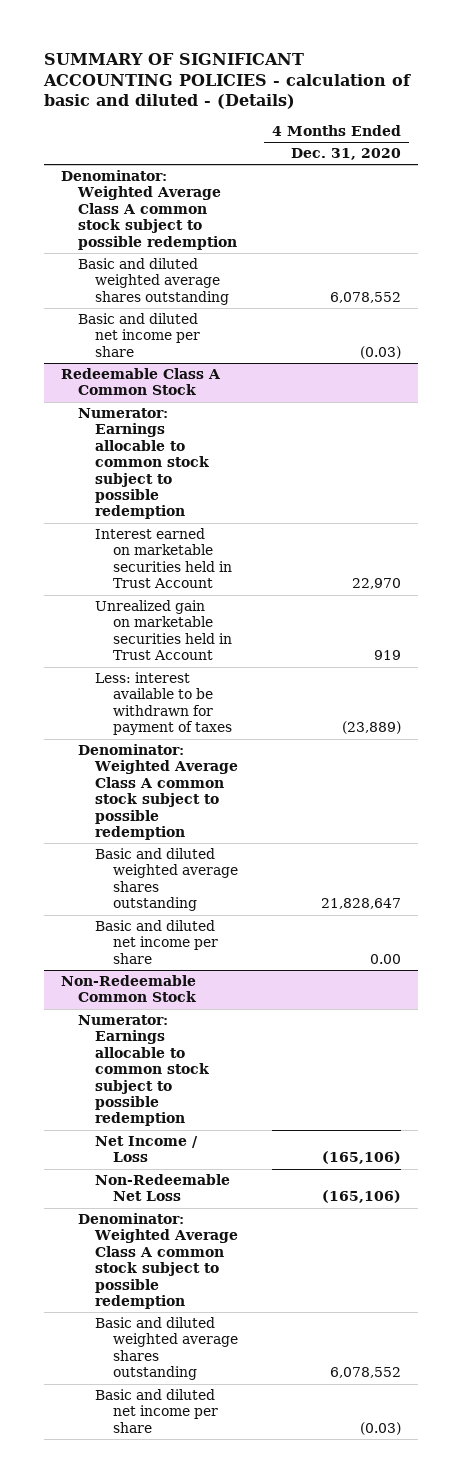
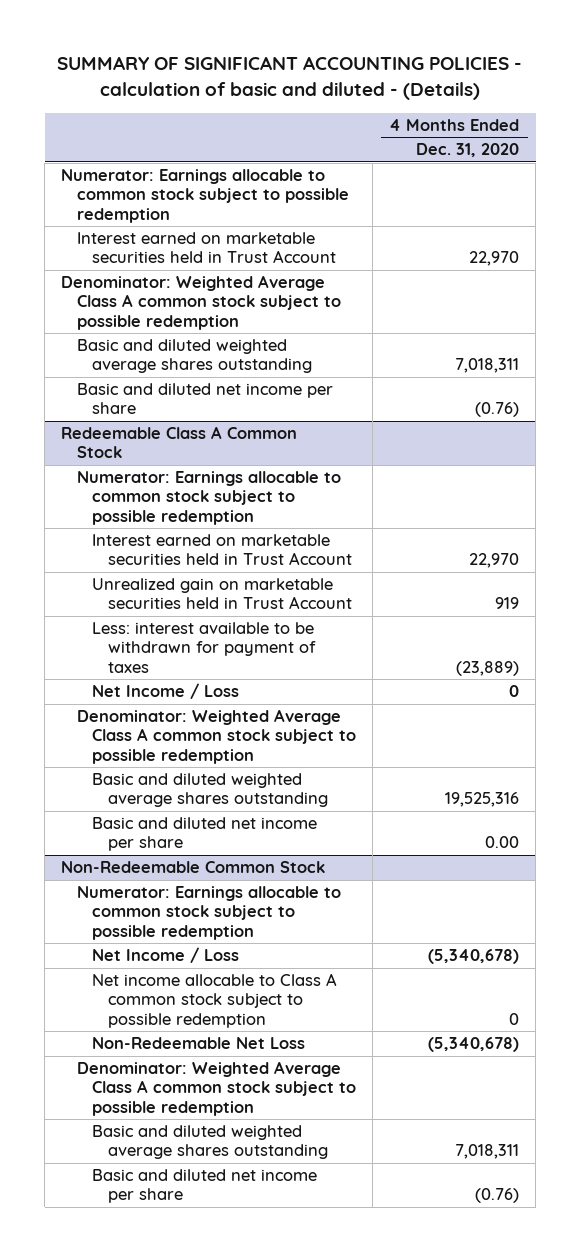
none -> [61,169,349,223] Numerator: Earnings allocable to common stock subject to possible redemption
none -> [76,232,337,264] Interest earned on marketable securities held in Trust Account
[330,291,402,303] 6,078,552 -> [455,358,520,374] 7,018,311
[360,345,402,359] (0.03) -> [475,402,520,418] (0.76)
none -> [92,683,240,700] Net Income / Loss
[321,898,402,910] 21,828,647 -> [445,792,520,808] 19,525,316
[322,1151,402,1165] (165,106) -> [428,949,520,965] (5,340,678)
none -> [92,973,338,1028] Net income allocable to Class A common stock subject to possible redemption
[322,1190,402,1204] (165,106) -> [428,1037,520,1053] (5,340,678)
[330,1367,402,1379] 6,078,552 -> [455,1144,520,1160] 7,018,311
[360,1421,402,1435] (0.03) -> [475,1188,520,1204] (0.76)

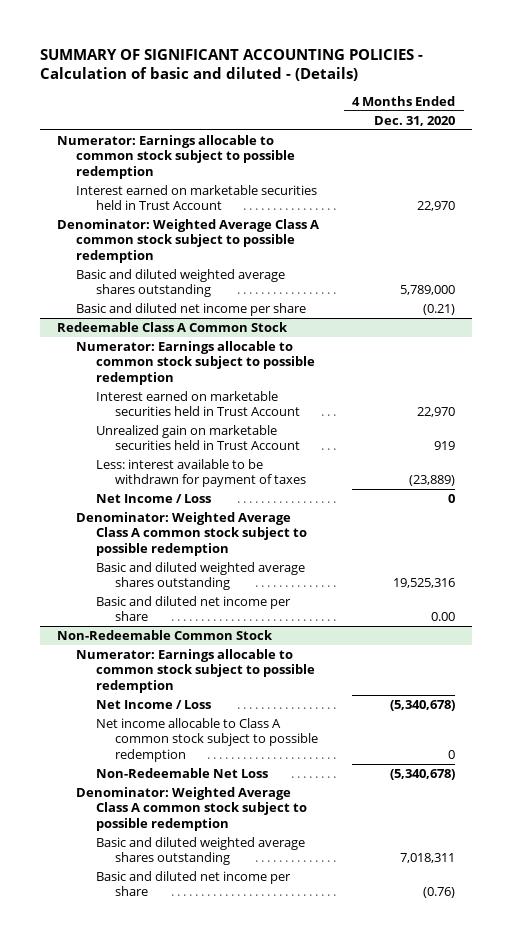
[57,56,523,101] SUMMARY OF SIGNIFICANT ACCOUNTING POLICIES - calculation of basic and diluted - (Details) -> [40,48,424,82] SUMMARY OF SIGNIFICANT ACCOUNTING POLICIES - Calculation of basic and diluted - (Details)
[455,358,520,374] 7,018,311 -> [400,285,456,296] 5,789,000
[475,402,520,418] (0.76) -> [423,303,456,315] (0.21)

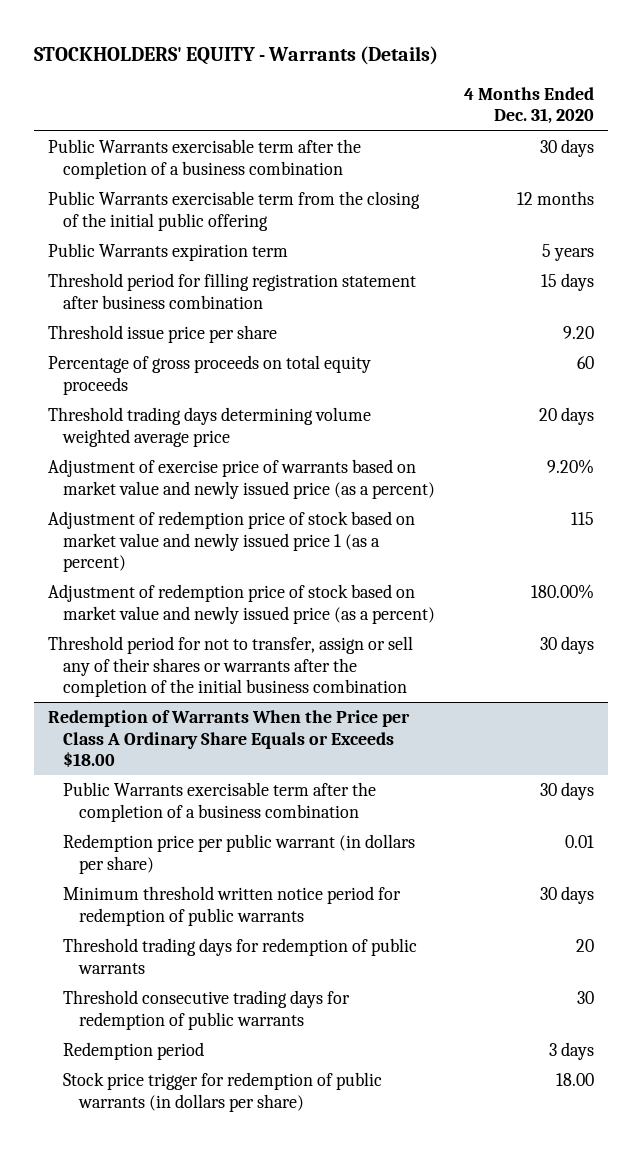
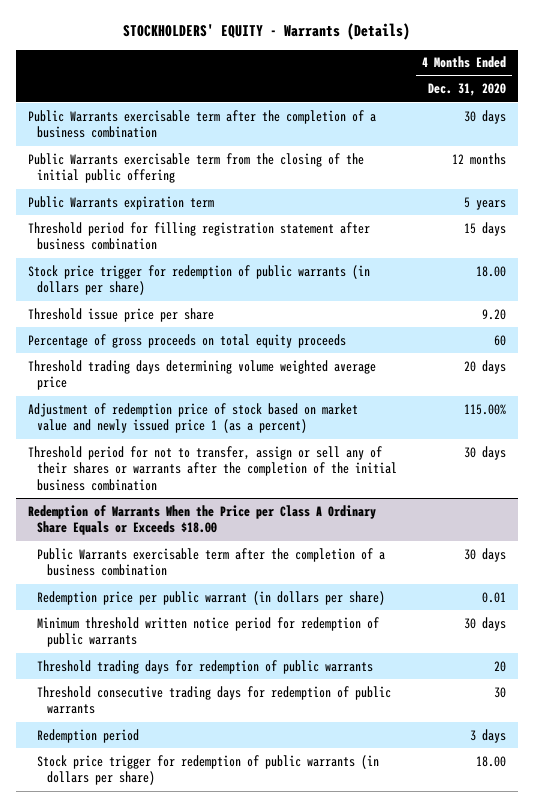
none -> [27,264,370,296] Stock price trigger for redemption of public warrants (in dollars per share)
[48,459,436,499] Adjustment of exercise price of warrants based on market value and newly issued price (as a percent) -> none
[48,584,436,624] Adjustment of redemption price of stock based on market value and newly issued price (as a percent) -> none
[570,512,594,526] 115 -> [463,403,506,415] 115.00%

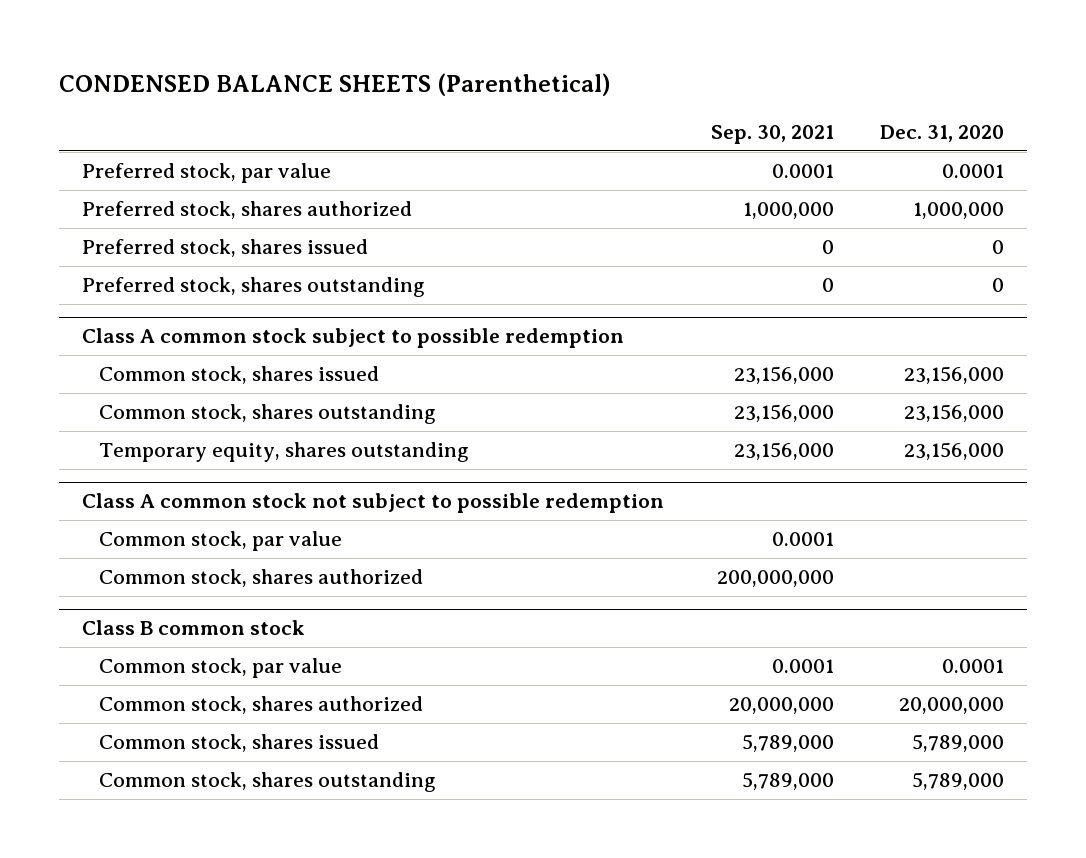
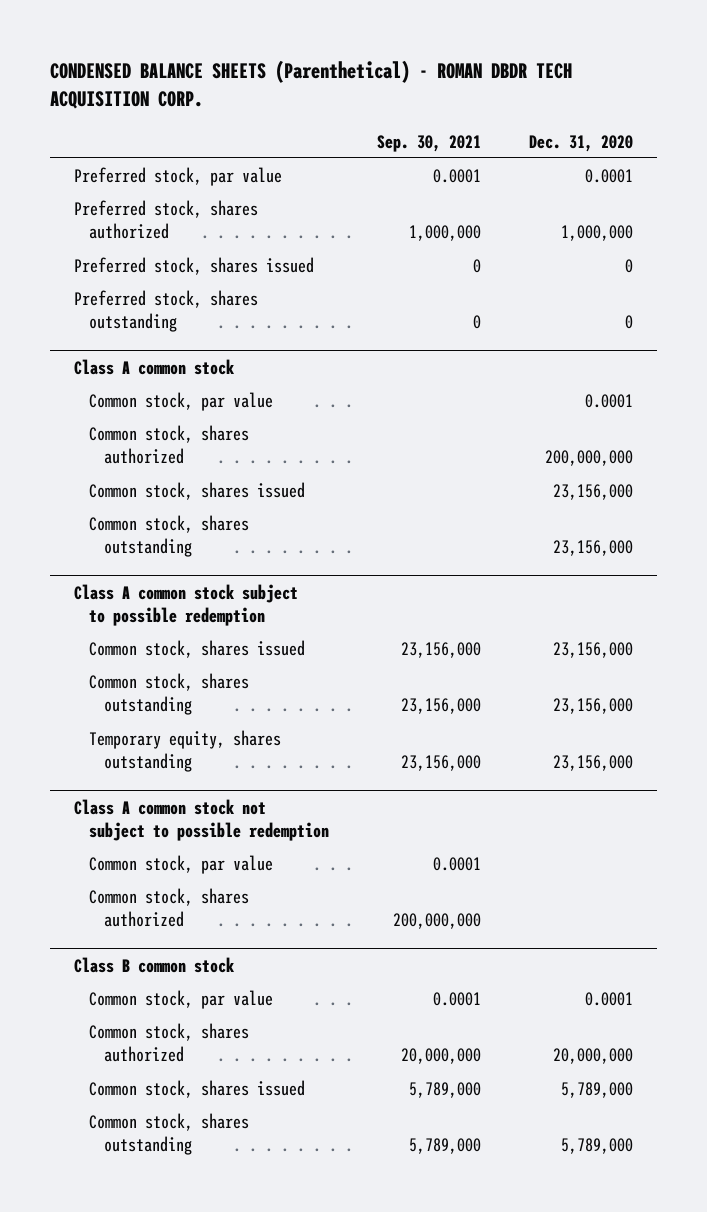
[59,72,612,96] CONDENSED BALANCE SHEETS (Parenthetical) -> [49,59,572,110] CONDENSED BALANCE SHEETS (Parenthetical) - ROMAN DBDR TECH ACQUISITION CORP.
none -> [73,358,235,375] Class A common stock
none -> [88,392,273,412] Common stock, par value
none -> [88,425,249,465] Common stock, shares authorized
none -> [88,482,305,501] Common stock, shares issued
none -> [88,515,249,558] Common stock, shares outstanding

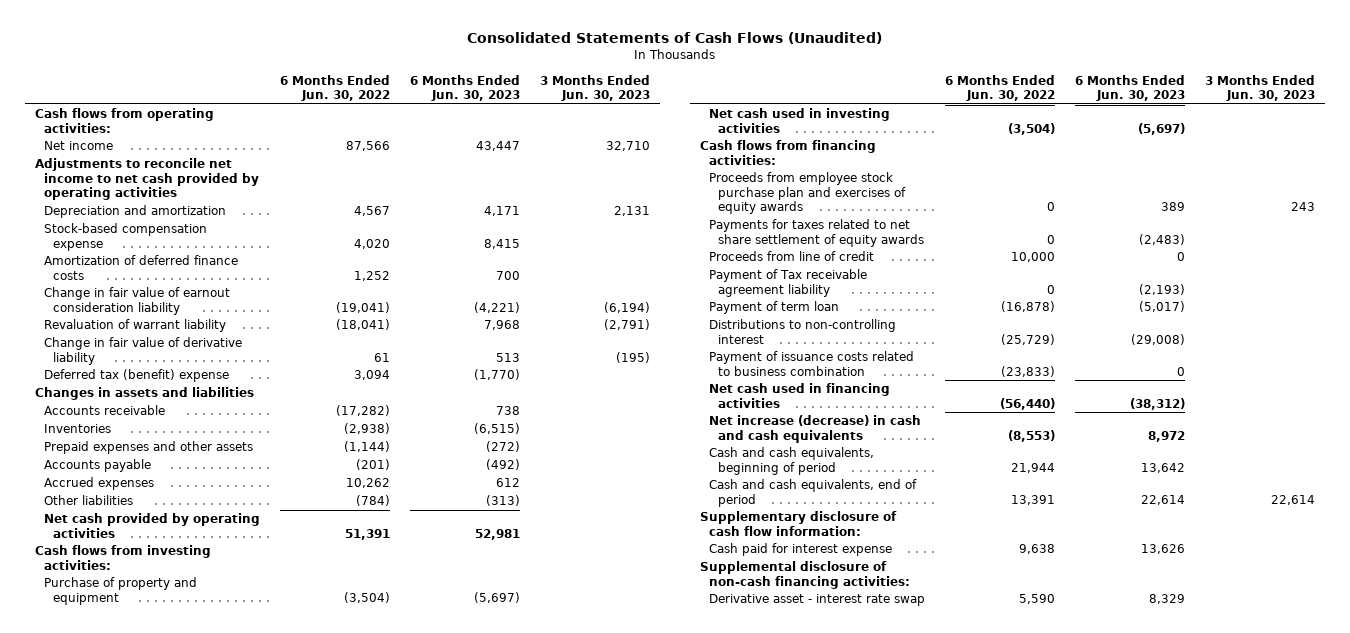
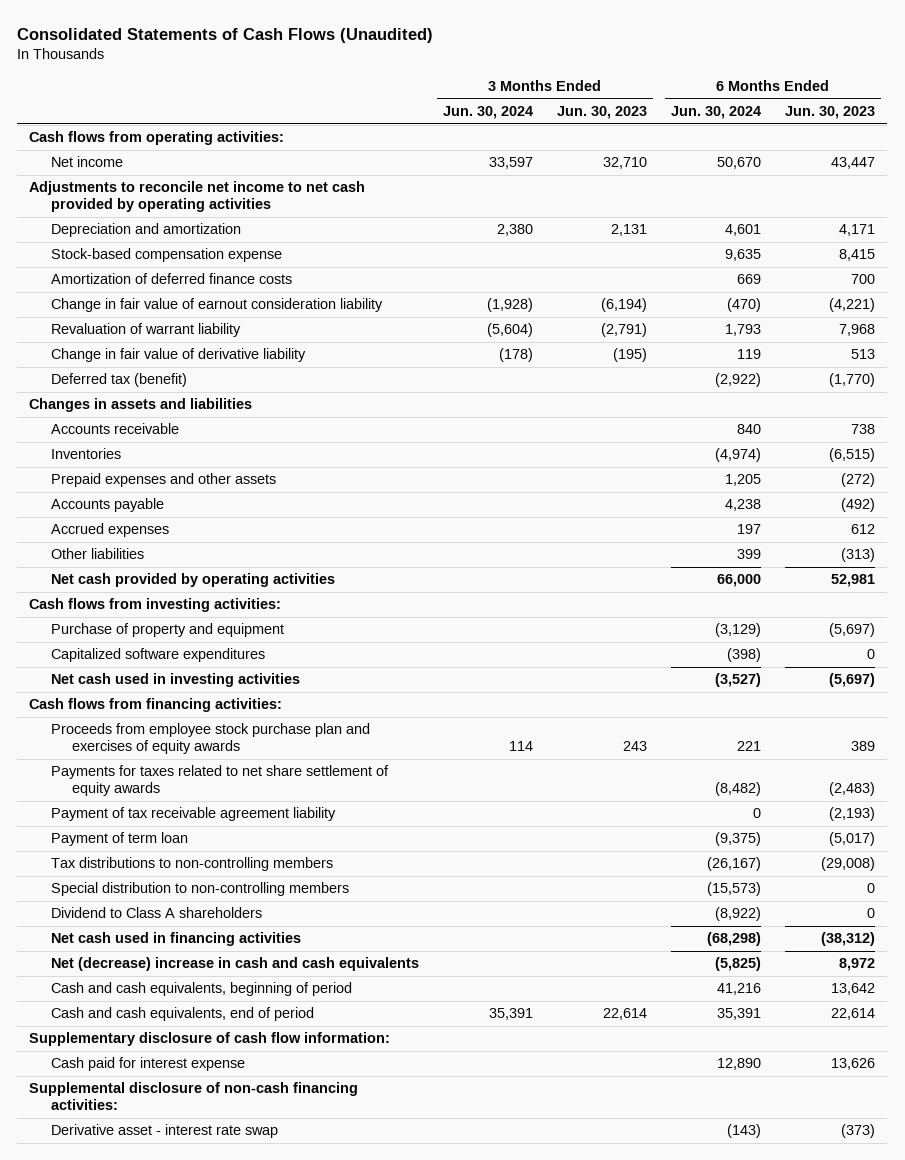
[280,74,391,101] 6 Months Ended Jun. 30, 2022 -> none
none -> [442,106,533,120] Jun. 30, 2024
none -> [671,106,762,120] Jun. 30, 2024
[44,369,230,383] Deferred tax (benefit) expense -> [50,373,187,388] Deferred tax (benefit)
none -> [50,648,265,663] Capitalized software expenditures
[708,251,874,262] Proceeds from line of credit -> none
[708,269,867,297] Payment of Tax receivable agreement liability -> [50,807,336,822] Payment of tax receivable agreement liability
[708,351,914,376] Payment of issuance costs related to business combination -> none
[708,319,896,344] Distributions to non-controlling interest -> [50,857,333,872] Tax distributions to non-controlling members
none -> [50,882,349,897] Special distribution to non-controlling members
none -> [50,907,262,919] Dividend to Class A shareholders
[708,415,921,443] Net increase (decrease) in cash and cash equivalents -> [50,957,419,972] Net (decrease) increase in cash and cash equivalents
[1148,594,1185,605] 8,329 -> [841,1124,876,1139] (373)

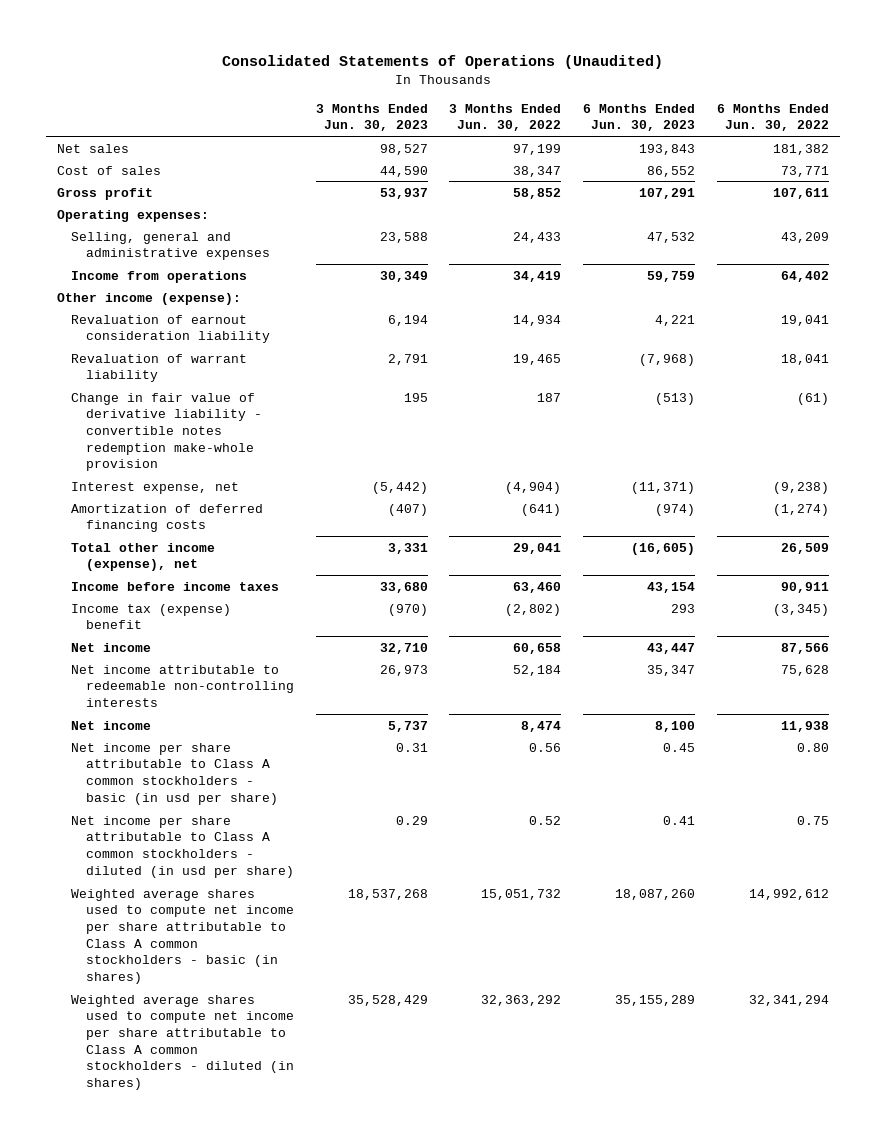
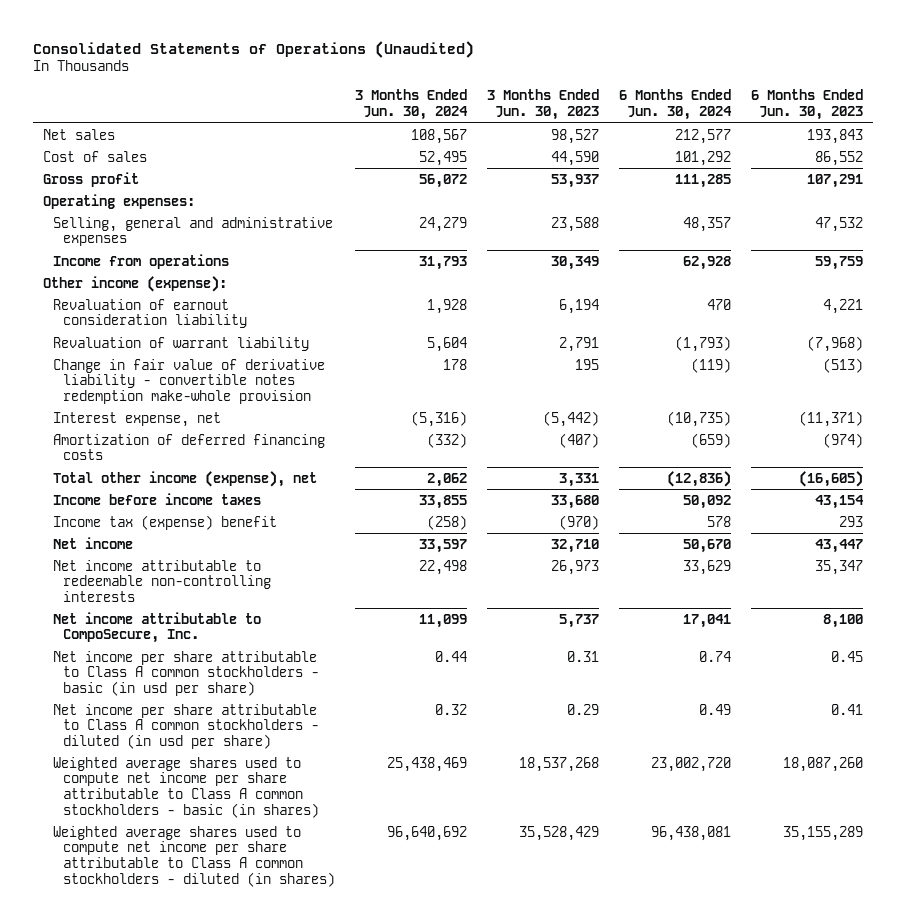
[449,103,562,132] 3 Months Ended Jun. 30, 2022 -> none
[716,103,829,132] 6 Months Ended Jun. 30, 2022 -> none
none -> [354,89,468,121] 3 Months Ended Jun. 30, 2024
none -> [619,89,733,121] 6 Months Ended Jun. 30, 2024
[71,720,152,730] Net income -> [52,611,261,644] Net income attributable to CompoSecure, Inc.

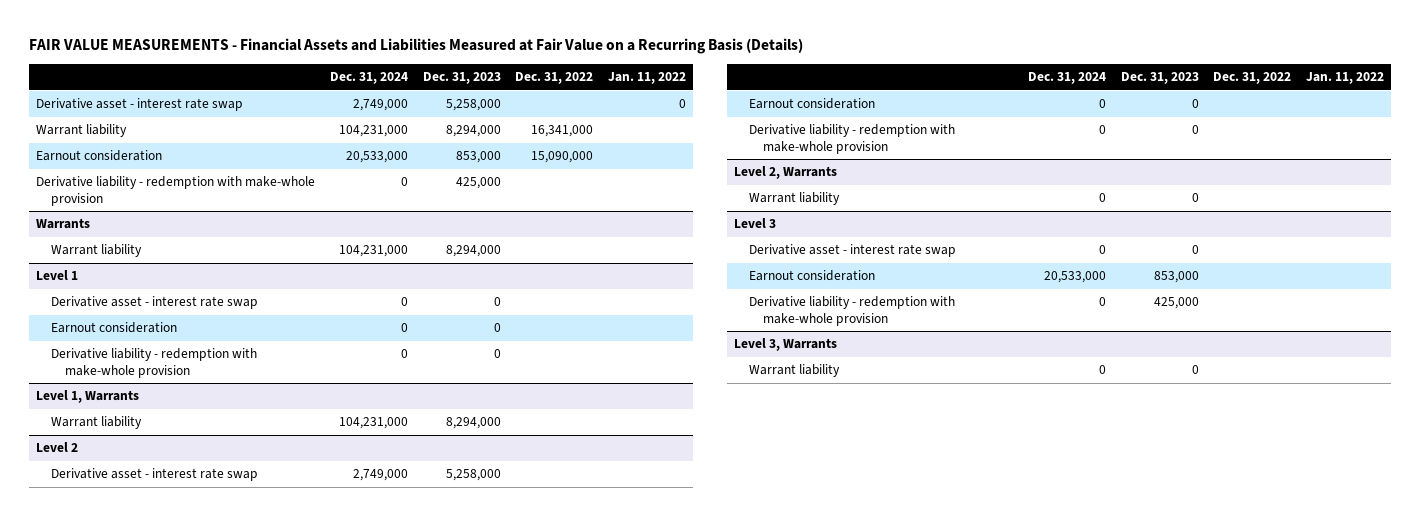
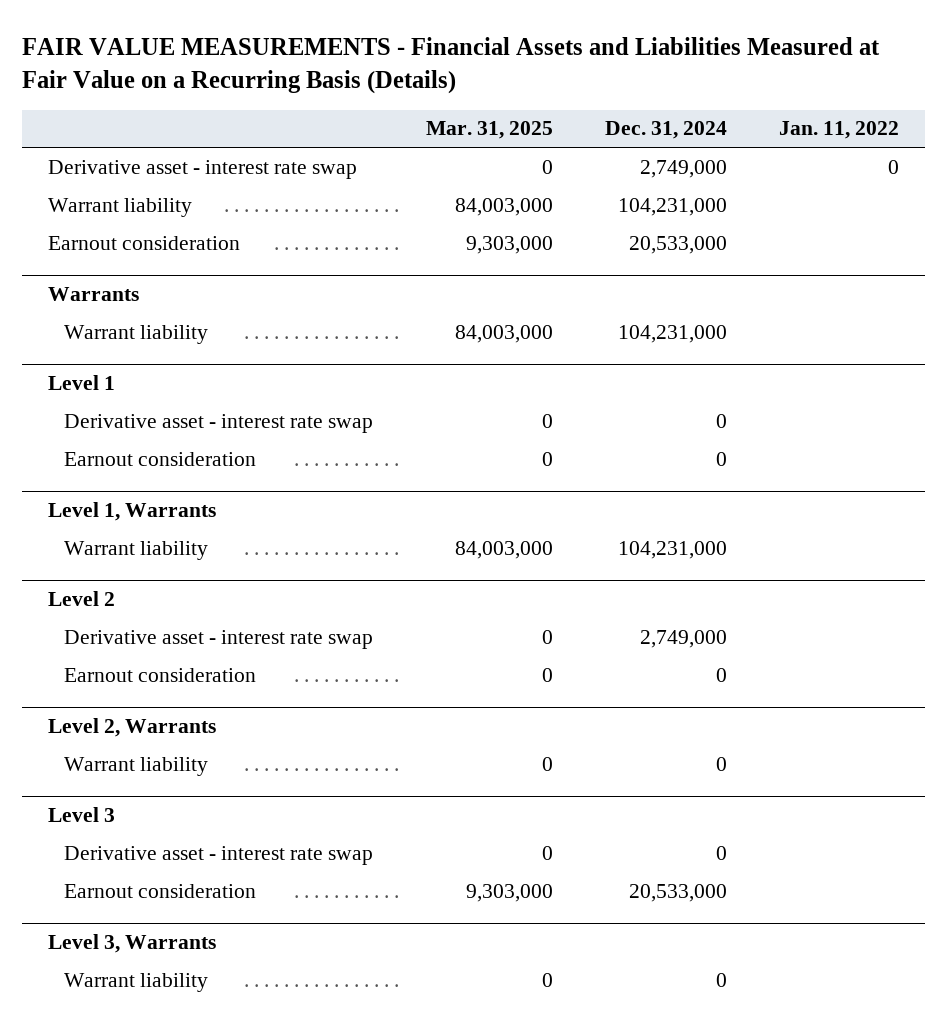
[422,72,501,85] Dec. 31, 2023 -> none
[515,72,594,85] Dec. 31, 2022 -> none
none -> [425,121,553,140] Mar. 31, 2025
[36,176,316,206] Derivative liability - redemption with make-whole provision -> none
[50,348,257,378] Derivative liability - redemption with make-whole provision -> none
[748,124,955,154] Derivative liability - redemption with make-whole provision -> none
[748,296,955,326] Derivative liability - redemption with make-whole provision -> none

